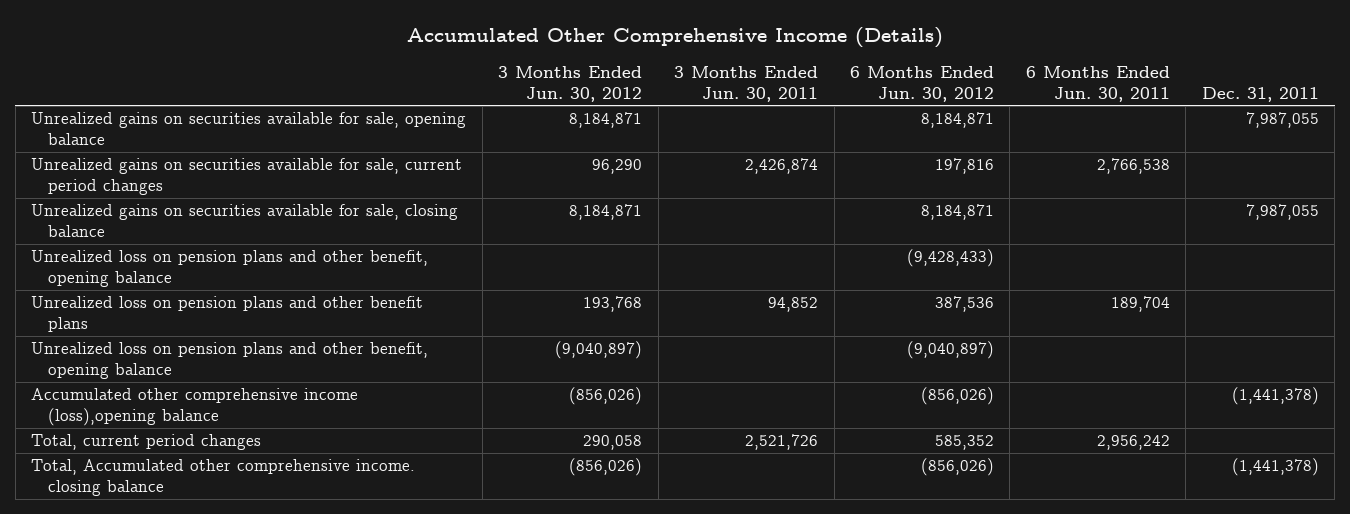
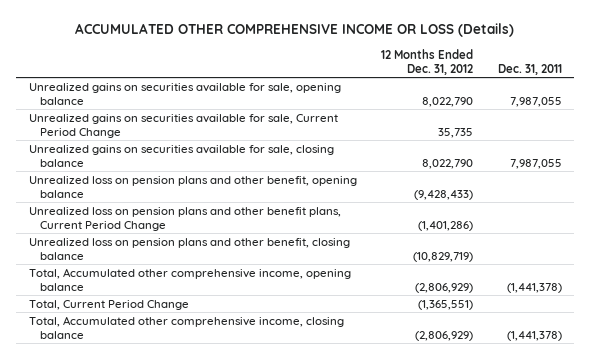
[407,27,944,49] Accumulated Other Comprehensive Income (Details) -> [75,23,515,38] ACCUMULATED OTHER COMPREHENSIVE INCOME OR LOSS (Details)
[498,65,643,102] 3 Months Ended Jun. 30, 2012 -> none
[674,65,819,102] 3 Months Ended Jun. 30, 2011 -> none
[850,65,995,102] 6 Months Ended Jun. 30, 2012 -> none
[1025,65,1170,102] 6 Months Ended Jun. 30, 2011 -> none
none -> [381,48,474,75] 12 Months Ended Dec. 31, 2012
[31,158,463,196] Unrealized gains on securities available for sale, current period changes -> [28,113,338,138] Unrealized gains on securities available for sale, Current Period Change
[31,296,424,333] Unrealized loss on pension plans and other benefit plans -> [28,206,341,231] Unrealized loss on pension plans and other benefit plans, Current Period Change
[31,342,429,380] Unrealized loss on pension plans and other benefit, opening balance -> [28,237,350,260] Unrealized loss on pension plans and other benefit, closing balance
[31,388,359,427] Accumulated other comprehensive income (loss),opening balance -> [28,267,351,291] Total, Accumulated other comprehensive income, opening balance
[31,434,262,451] Total, current period changes -> [28,299,189,310] Total, Current Period Change
[31,459,416,497] Total, Accumulated other comprehensive income. closing balance -> [28,315,344,339] Total, Accumulated other comprehensive income, closing balance

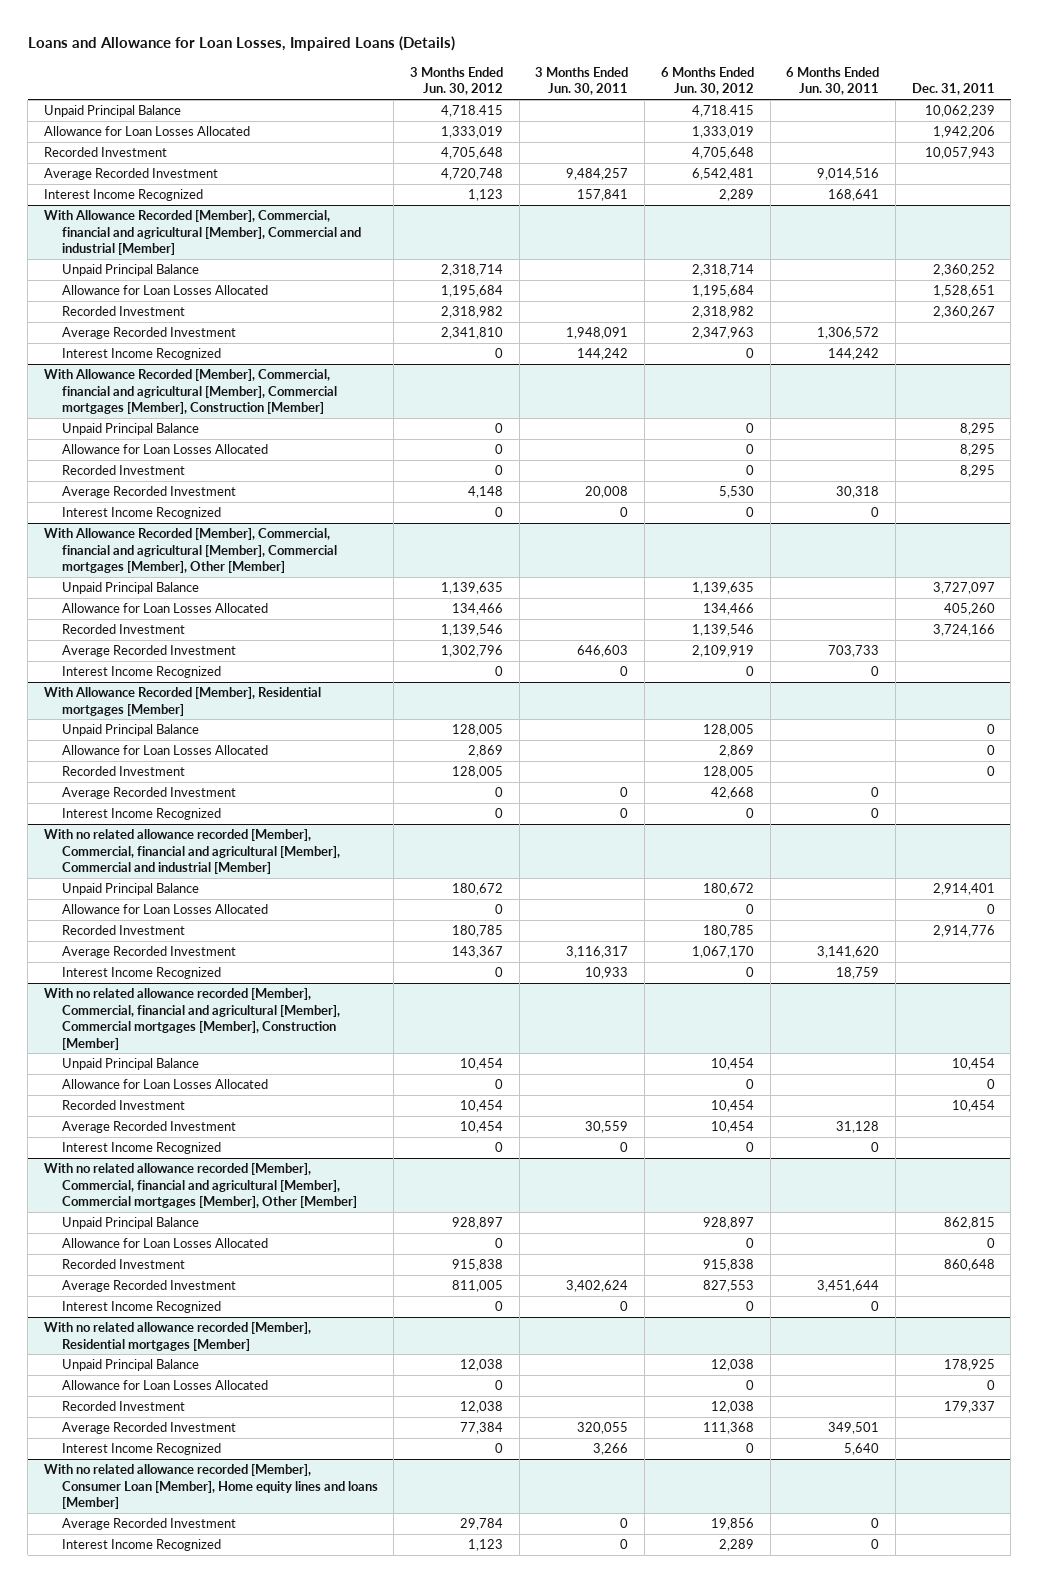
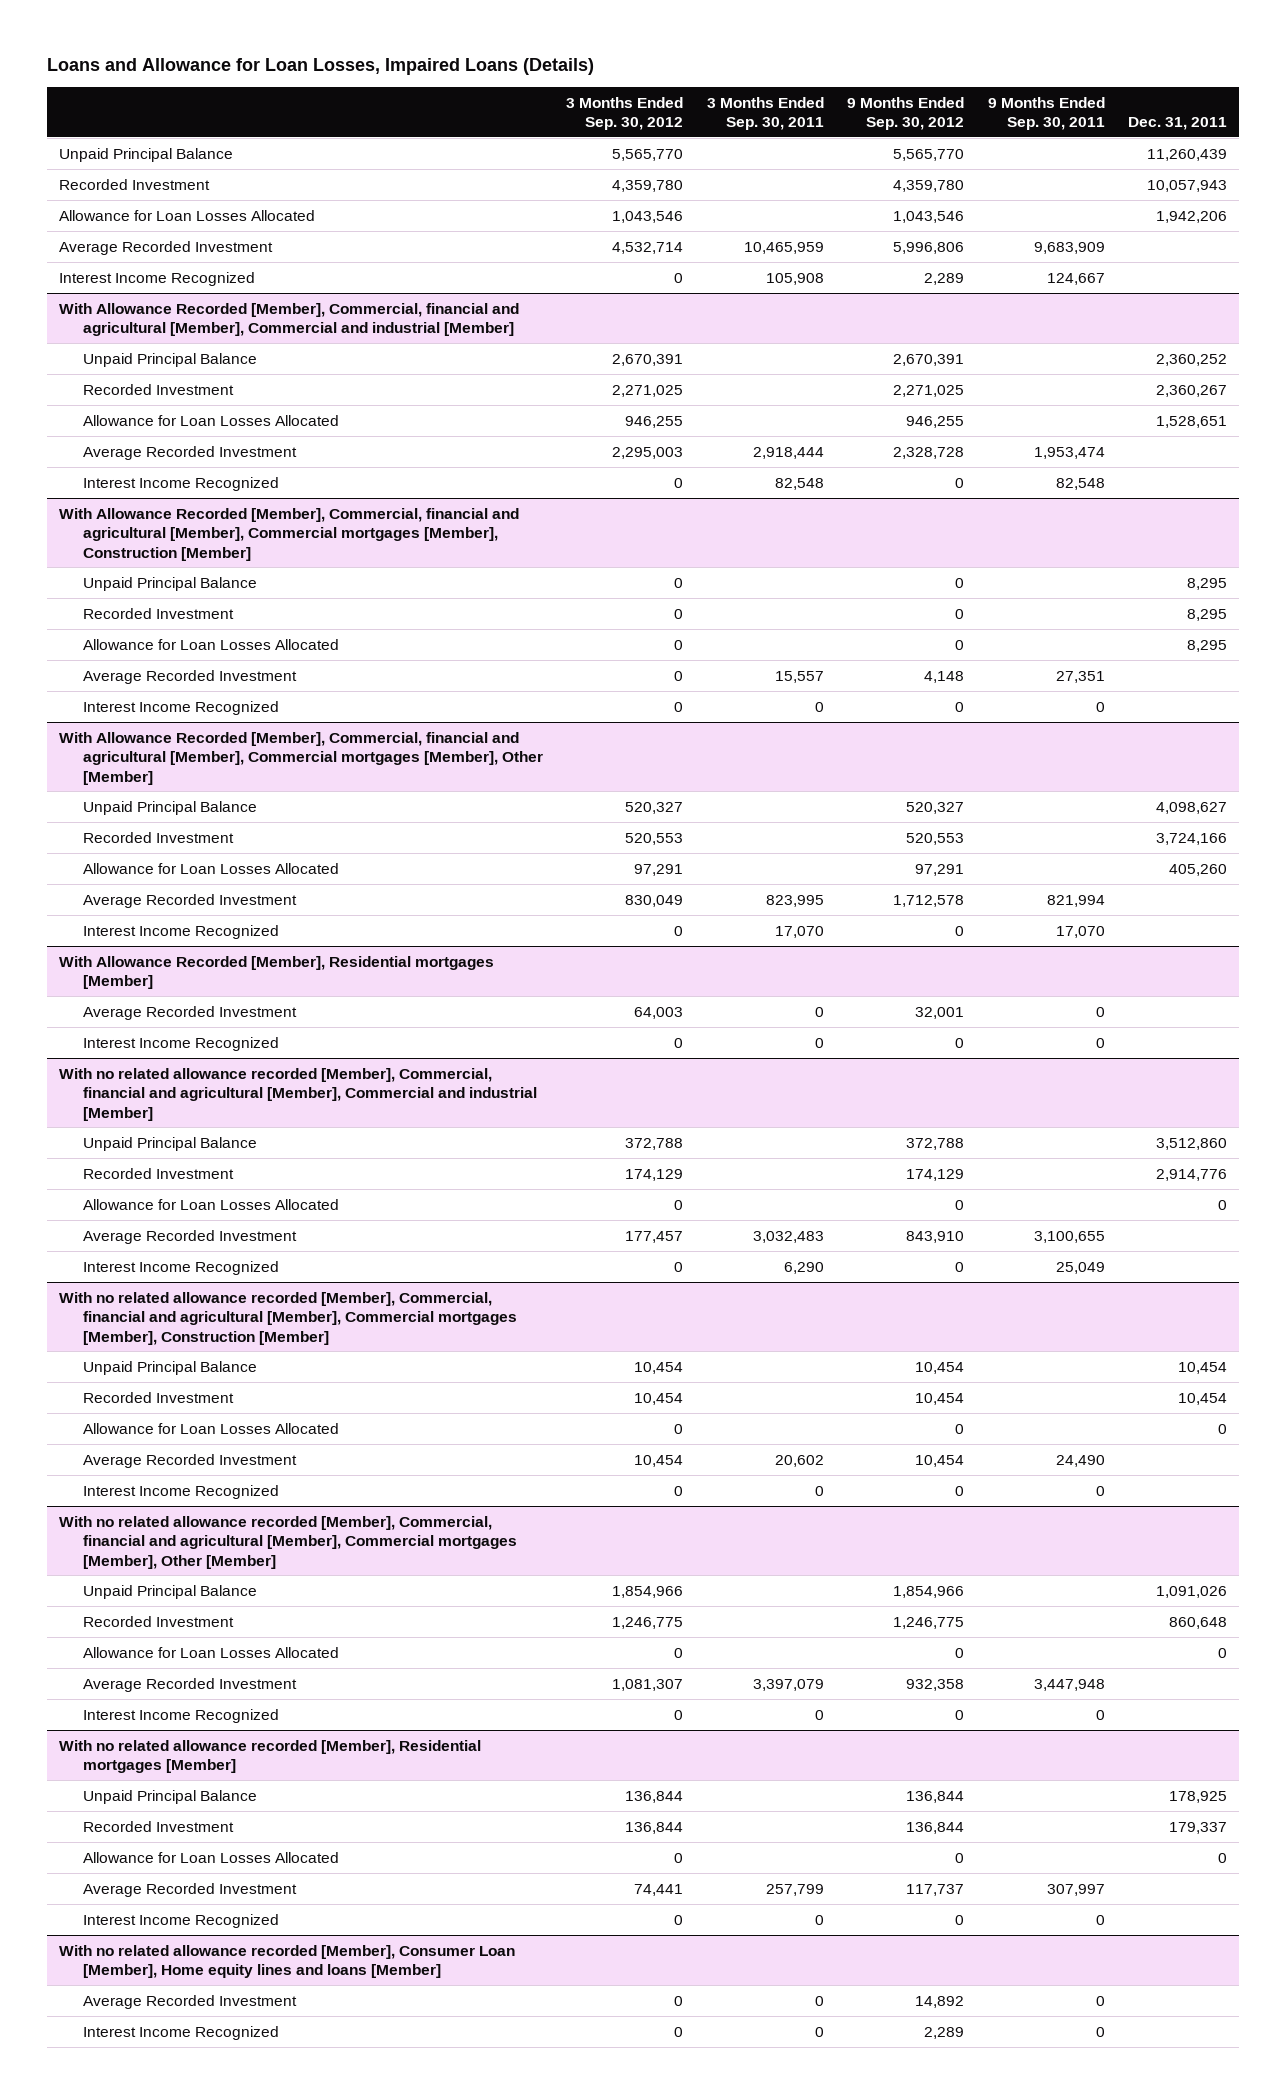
[410,66,504,96] 3 Months Ended Jun. 30, 2012 -> none
[535,66,629,96] 3 Months Ended Jun. 30, 2011 -> none
[660,66,754,96] 6 Months Ended Jun. 30, 2012 -> none
[786,66,880,96] 6 Months Ended Jun. 30, 2011 -> none
none -> [566,96,684,131] 3 Months Ended Sep. 30, 2012
none -> [706,96,824,131] 3 Months Ended Sep. 30, 2011
none -> [847,96,965,131] 9 Months Ended Sep. 30, 2012
none -> [987,96,1105,131] 9 Months Ended Sep. 30, 2011
[924,105,995,118] 10,062,239 -> [1147,148,1228,161] 11,260,439
[44,126,251,137] Allowance for Loan Losses Allocated -> [58,209,315,221] Allowance for Loan Losses Allocated
[61,285,268,296] Allowance for Loan Losses Allocated -> [82,414,339,426] Allowance for Loan Losses Allocated
[61,444,268,455] Allowance for Loan Losses Allocated -> [82,638,339,650] Allowance for Loan Losses Allocated
[932,582,995,595] 3,727,097 -> [1156,801,1228,814] 4,098,627
[61,603,268,614] Allowance for Loan Losses Allocated -> [82,862,339,874] Allowance for Loan Losses Allocated
[61,724,199,737] Unpaid Principal Balance -> none
[61,745,268,756] Allowance for Loan Losses Allocated -> none
[61,766,185,777] Recorded Investment -> none
[932,883,995,896] 2,914,401 -> [1156,1137,1228,1150] 3,512,860
[61,904,268,915] Allowance for Loan Losses Allocated -> [82,1198,339,1210] Allowance for Loan Losses Allocated
[61,1079,268,1090] Allowance for Loan Losses Allocated -> [82,1422,339,1434] Allowance for Loan Losses Allocated
[943,1217,995,1230] 862,815 -> [1156,1585,1228,1598] 1,091,026
[61,1238,268,1249] Allowance for Loan Losses Allocated -> [82,1646,339,1658] Allowance for Loan Losses Allocated
[61,1380,268,1391] Allowance for Loan Losses Allocated -> [82,1851,339,1863] Allowance for Loan Losses Allocated

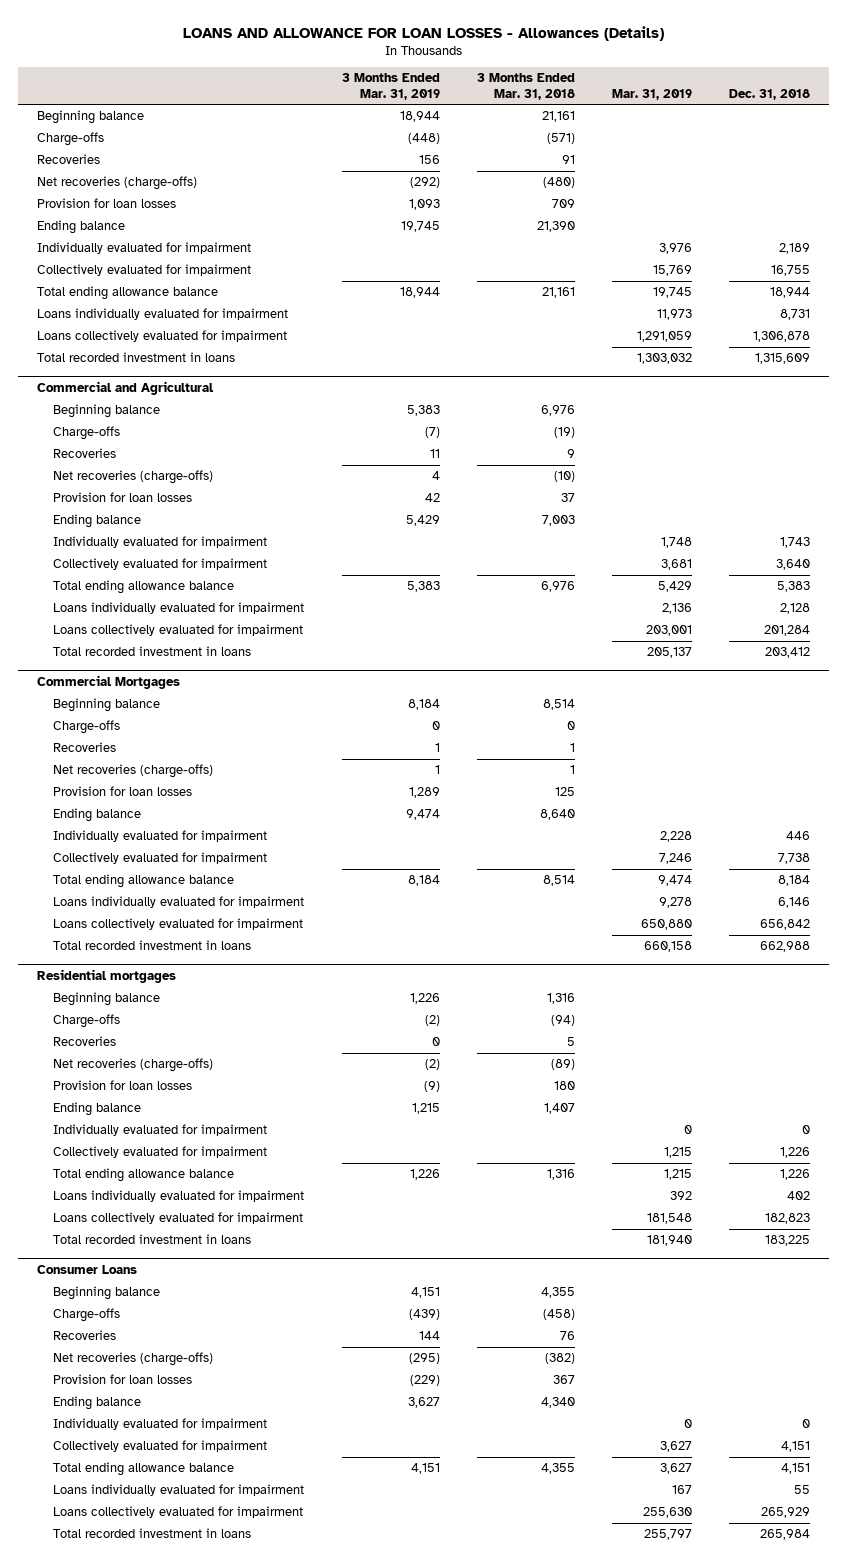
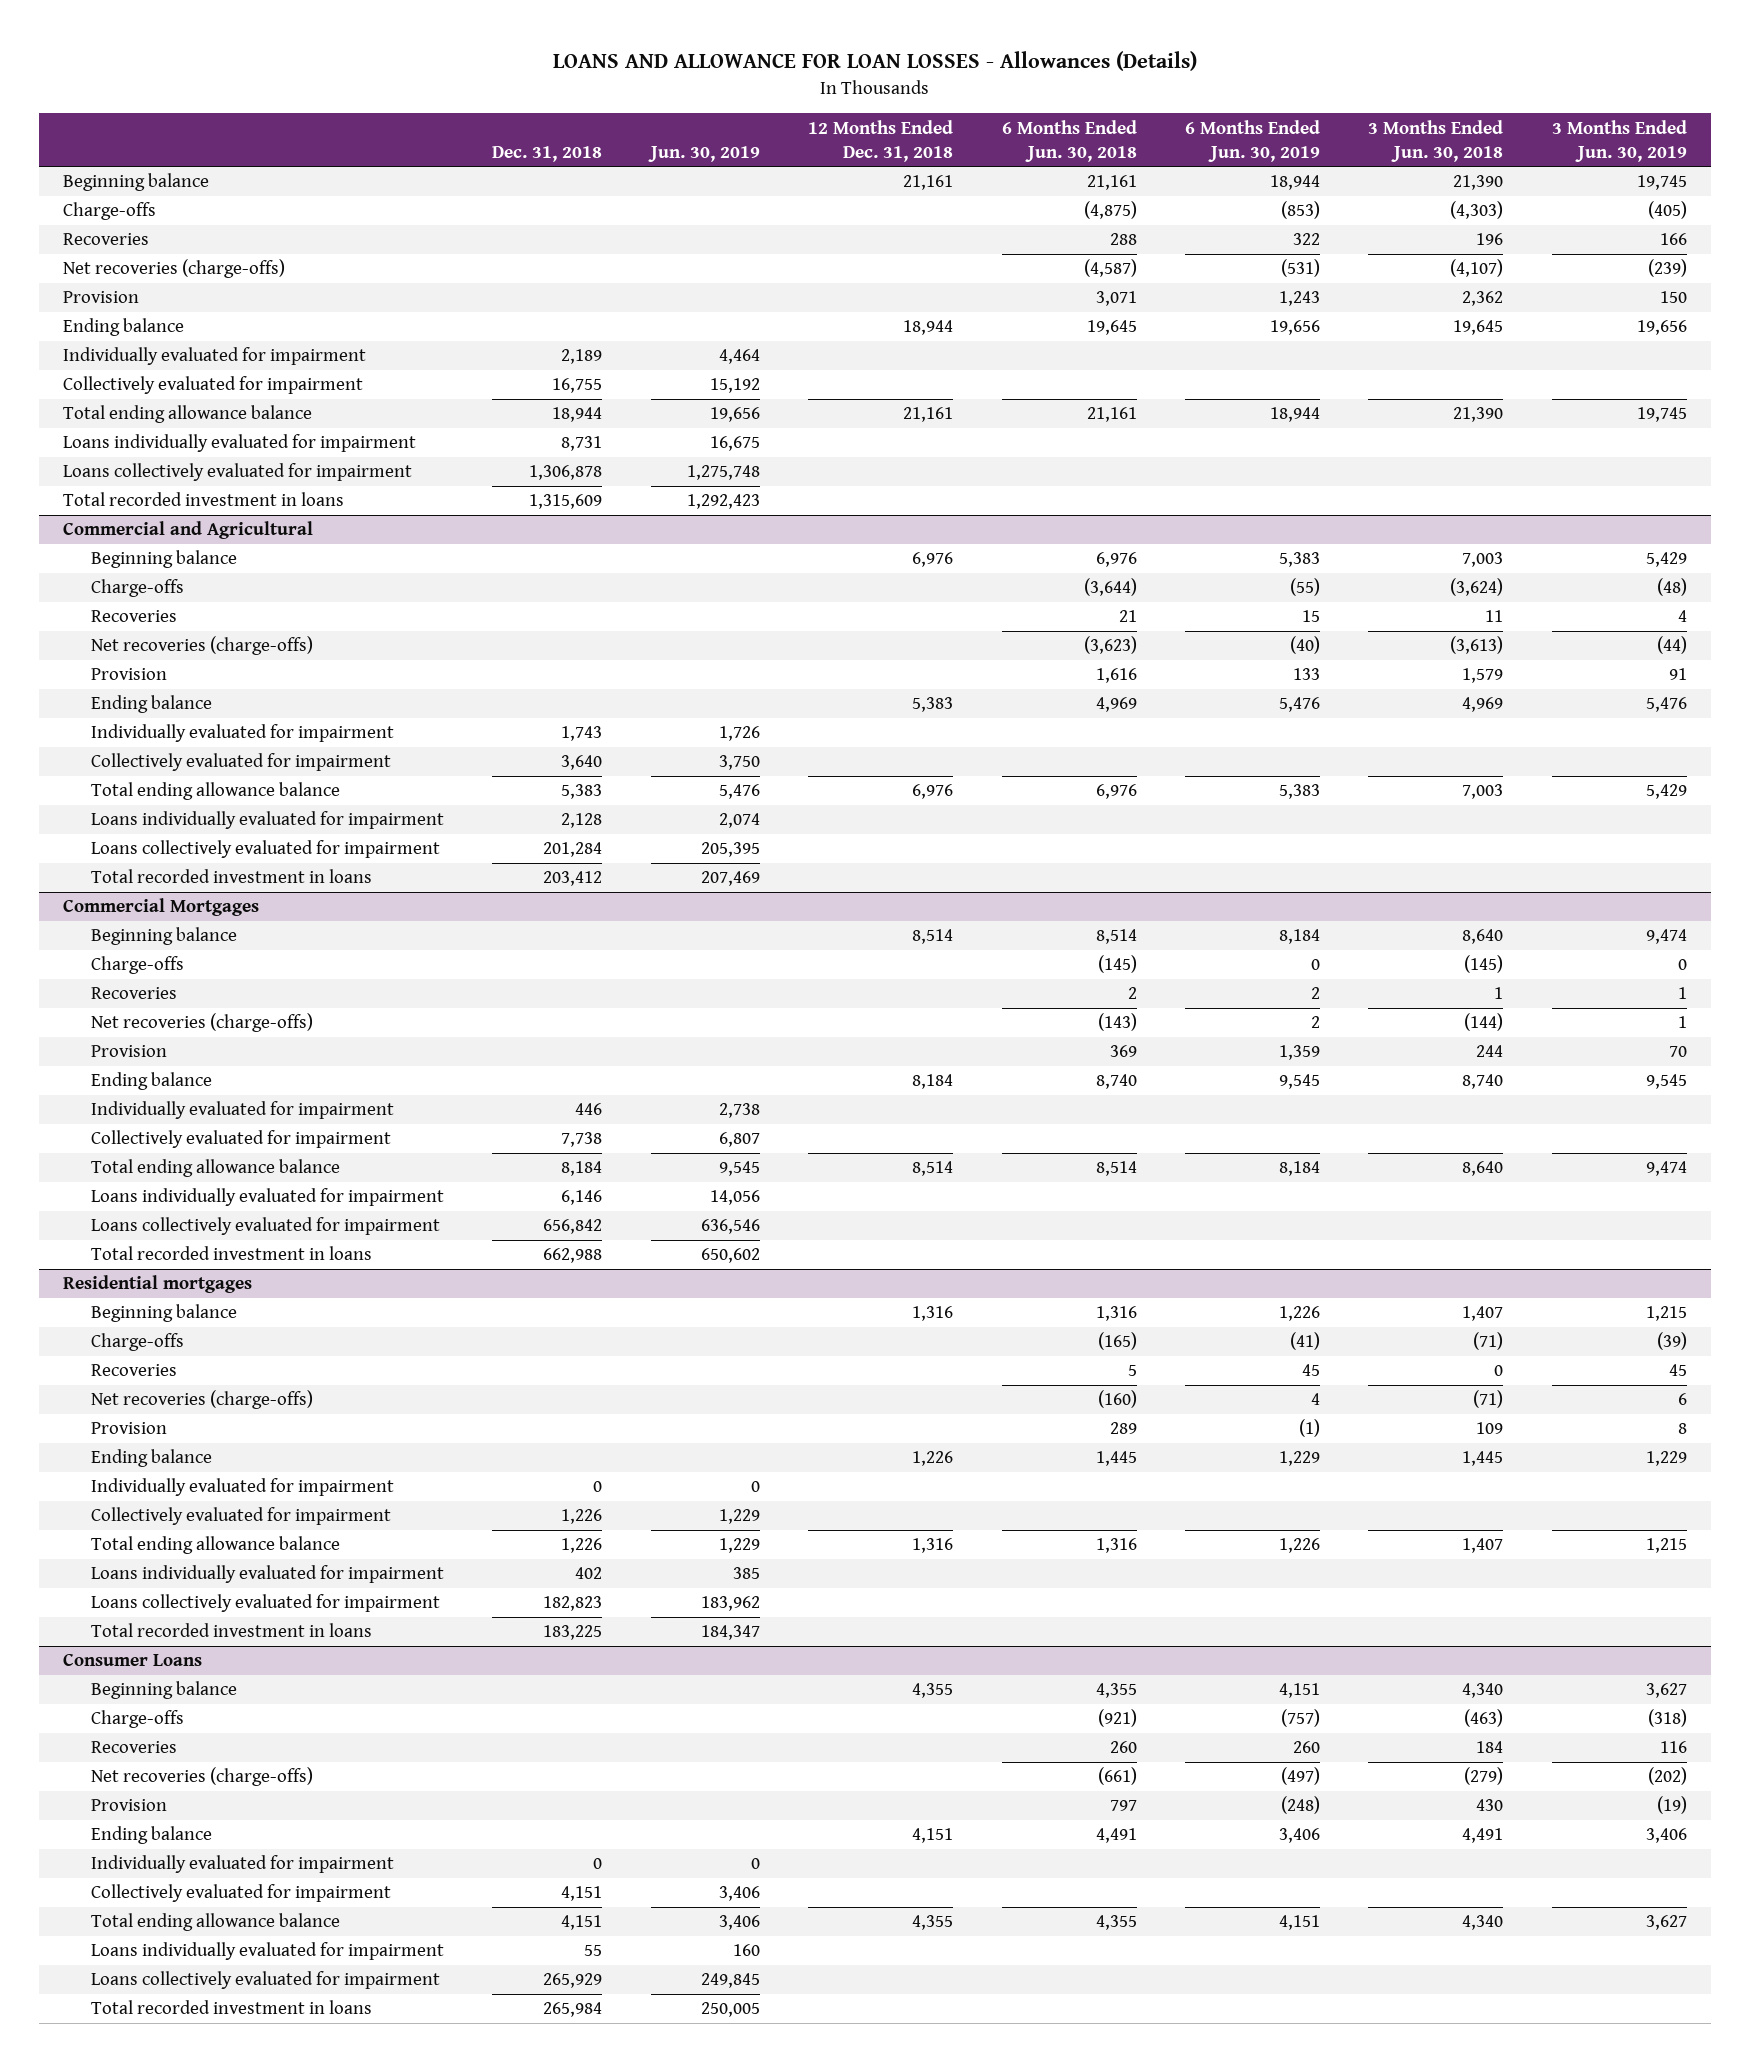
[341,73,440,100] 3 Months Ended Mar. 31, 2019 -> none
[476,73,575,100] 3 Months Ended Mar. 31, 2018 -> none
[611,88,692,100] Mar. 31, 2019 -> none
none -> [647,145,760,162] Jun. 30, 2019
none -> [808,119,954,162] 12 Months Ended Dec. 31, 2018
none -> [1001,119,1137,162] 6 Months Ended Jun. 30, 2018
none -> [1185,119,1321,162] 6 Months Ended Jun. 30, 2019
none -> [1368,119,1504,162] 3 Months Ended Jun. 30, 2018
none -> [1551,119,1687,162] 3 Months Ended Jun. 30, 2019
[37,198,177,209] Provision for loan losses -> [62,291,139,304] Provision
[53,492,193,503] Provision for loan losses -> [90,668,167,681] Provision
[53,786,193,797] Provision for loan losses -> [90,1045,167,1058] Provision
[53,1080,193,1091] Provision for loan losses -> [90,1422,167,1435] Provision
[53,1374,193,1385] Provision for loan losses -> [90,1799,167,1812] Provision

